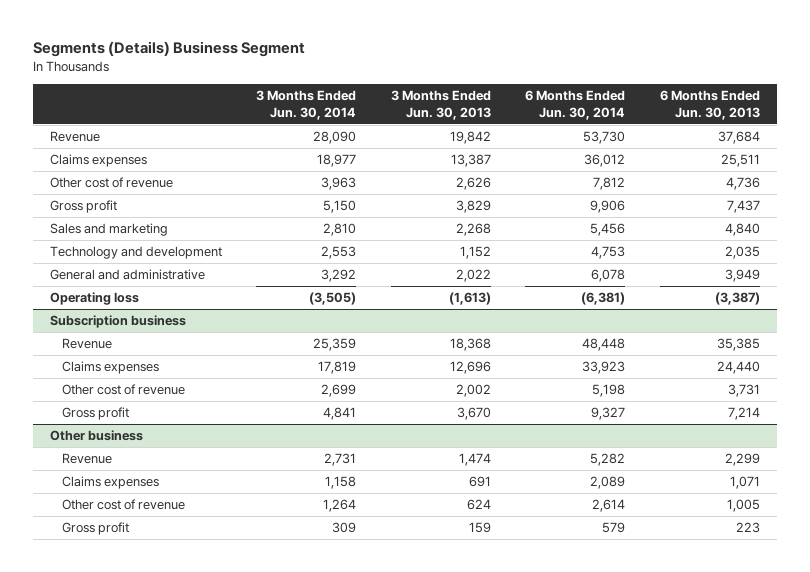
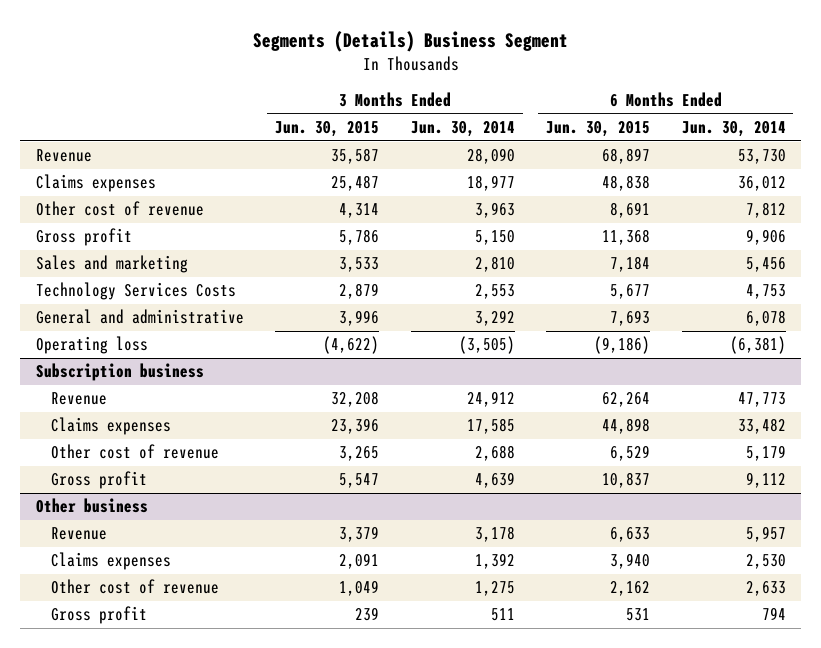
[390,90,491,120] 3 Months Ended Jun. 30, 2013 -> none
[659,90,760,120] 6 Months Ended Jun. 30, 2013 -> none
none -> [275,121,380,138] Jun. 30, 2015
none -> [546,121,651,138] Jun. 30, 2015
[50,246,223,260] Technology and development -> [35,282,236,301] Technology Services Costs
[313,338,357,352] 25,359 -> [466,391,515,408] 24,912
[582,338,626,352] 48,448 -> [737,392,786,408] 47,773
[318,361,357,375] 17,819 -> [466,418,515,435] 17,585
[582,361,626,375] 33,923 -> [737,418,786,435] 33,482
[321,384,357,398] 2,699 -> [474,445,515,462] 2,688
[592,384,626,398] 5,198 -> [745,445,786,462] 5,179
[323,407,357,421] 4,841 -> [474,472,515,489] 4,639
[591,407,626,421] 9,327 -> [745,472,786,489] 9,112
[324,453,357,467] 2,731 -> [474,526,515,543] 3,178
[590,453,626,467] 5,282 -> [745,526,786,543] 5,957
[325,476,357,490] 1,158 -> [474,553,515,570] 1,392
[590,476,626,490] 2,089 -> [745,554,786,570] 2,530
[323,499,357,513] 1,264 -> [474,581,515,597] 1,275
[592,499,626,513] 2,614 -> [745,581,786,597] 2,633
[332,522,357,534] 309 -> [490,608,515,622] 511
[602,522,626,534] 579 -> [761,607,786,621] 794

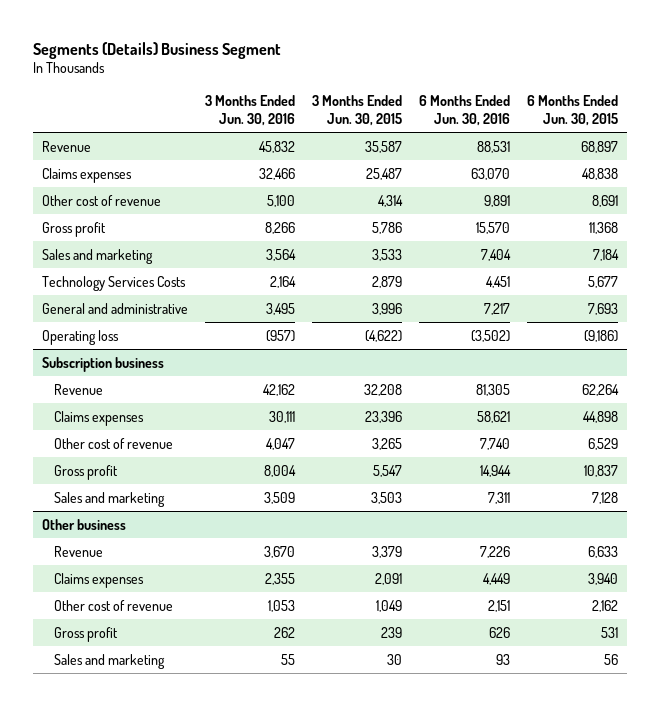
[410,121,515,138] Jun. 30, 2014 -> none
[681,121,786,138] Jun. 30, 2014 -> none
none -> [204,94,295,126] 3 Months Ended Jun. 30, 2016
none -> [419,94,511,126] 6 Months Ended Jun. 30, 2016
none -> [54,491,166,507] Sales and marketing
none -> [54,653,166,669] Sales and marketing

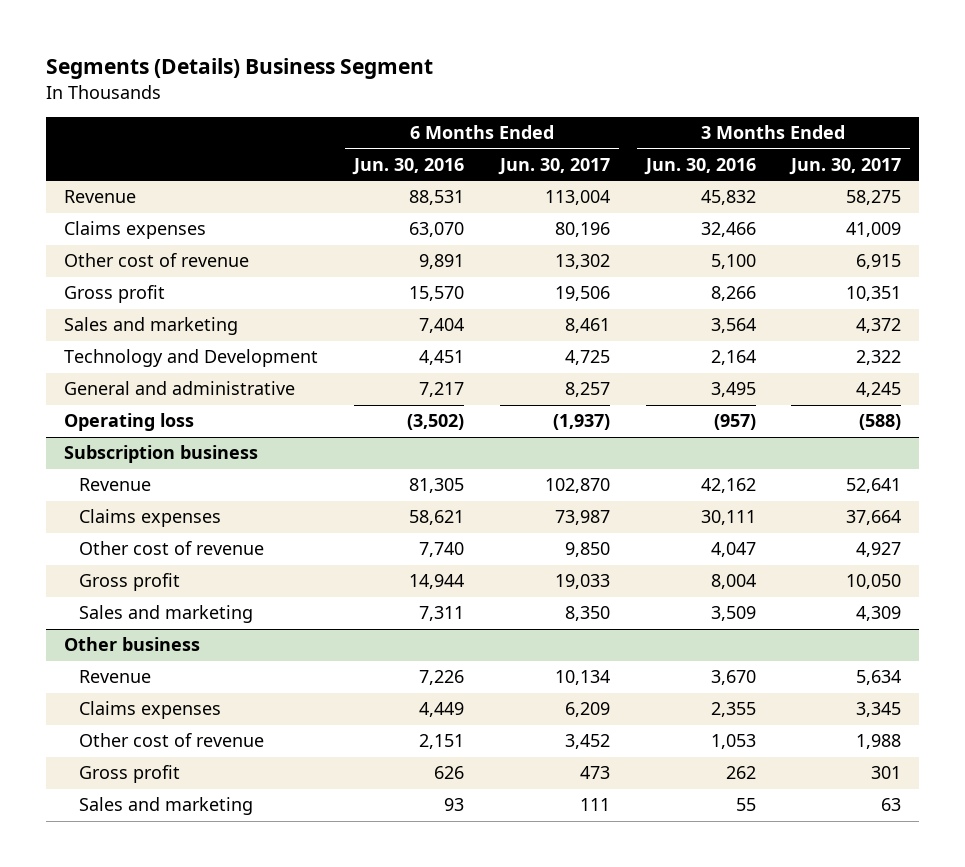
[311,94,402,126] 3 Months Ended Jun. 30, 2015 -> none
[527,94,619,126] 6 Months Ended Jun. 30, 2015 -> none
none -> [497,158,610,176] Jun. 30, 2017
none -> [789,158,902,176] Jun. 30, 2017
[41,275,186,291] Technology Services Costs -> [64,349,319,368] Technology and Development

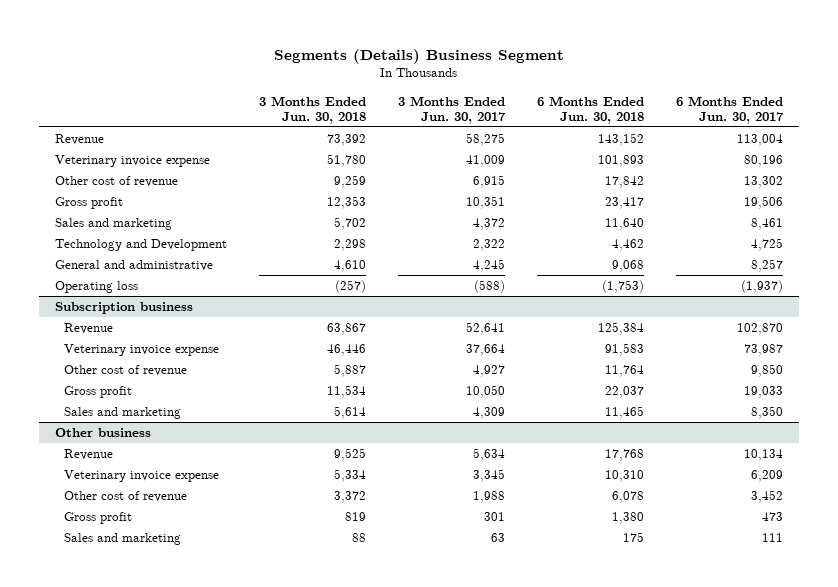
[351,158,464,176] Jun. 30, 2016 -> none
[643,158,756,176] Jun. 30, 2016 -> none
none -> [259,95,367,124] 3 Months Ended Jun. 30, 2018
none -> [537,95,645,124] 6 Months Ended Jun. 30, 2018
[64,221,207,240] Claims expenses -> [55,155,211,168] Veterinary invoice expense
[78,509,221,528] Claims expenses -> [64,344,220,357] Veterinary invoice expense
[78,701,221,720] Claims expenses -> [64,470,220,483] Veterinary invoice expense

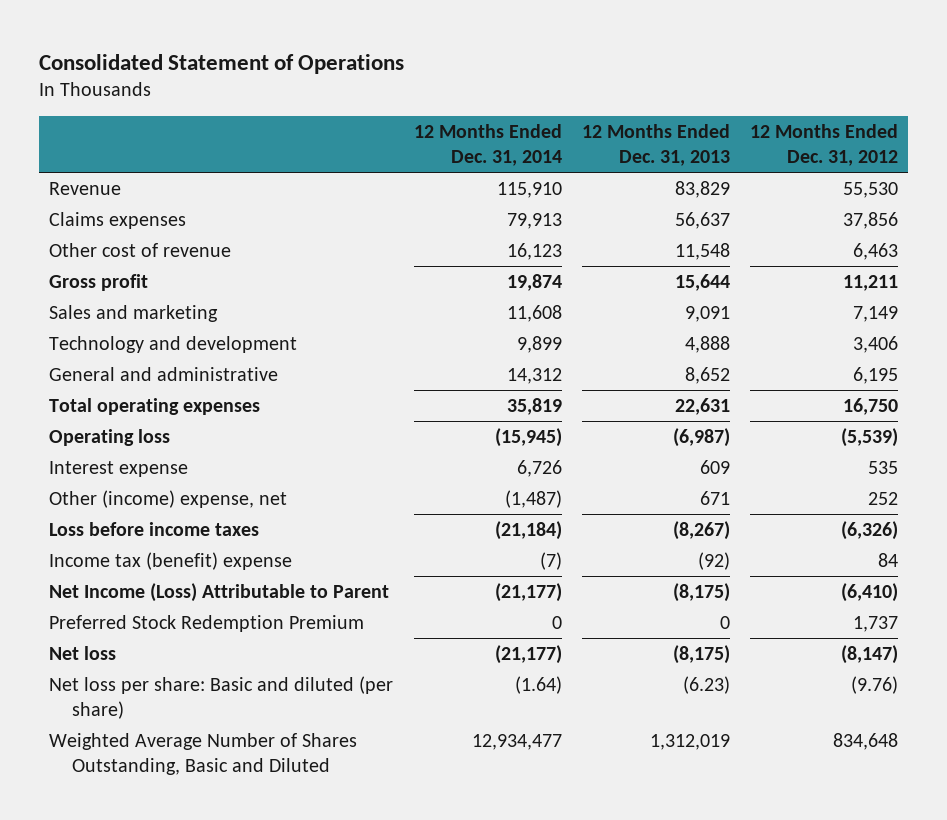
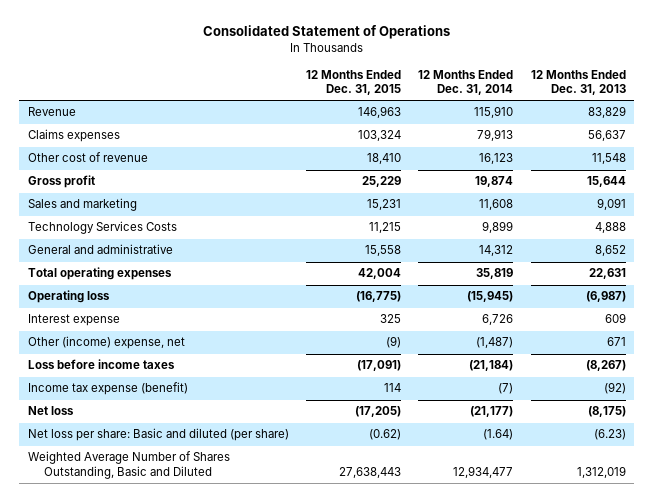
[749,123,898,167] 12 Months Ended Dec. 31, 2012 -> none
none -> [305,69,401,95] 12 Months Ended Dec. 31, 2015
[49,335,298,353] Technology and development -> [27,221,177,235] Technology Services Costs
[49,582,390,602] Net Income (Loss) Attributable to Parent -> none
[49,614,365,632] Preferred Stock Redemption Premium -> none
[49,551,293,570] Income tax (benefit) expense -> [27,382,188,396] Income tax expense (benefit)

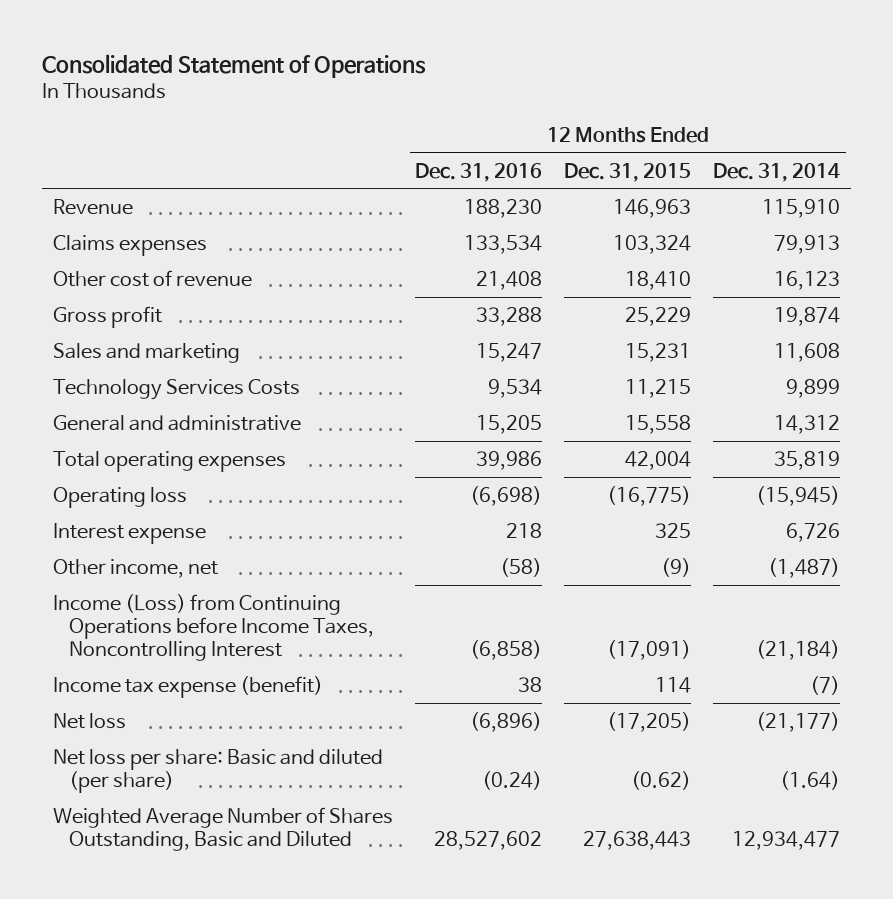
[530,69,626,95] 12 Months Ended Dec. 31, 2013 -> none
none -> [415,162,543,182] Dec. 31, 2016
[27,336,185,350] Other (income) expense, net -> [53,558,219,578] Other income, net
[27,359,175,370] Loss before income taxes -> [53,593,375,662] Income (Loss) from Continuing Operations before Income Taxes, Noncontrolling Interest

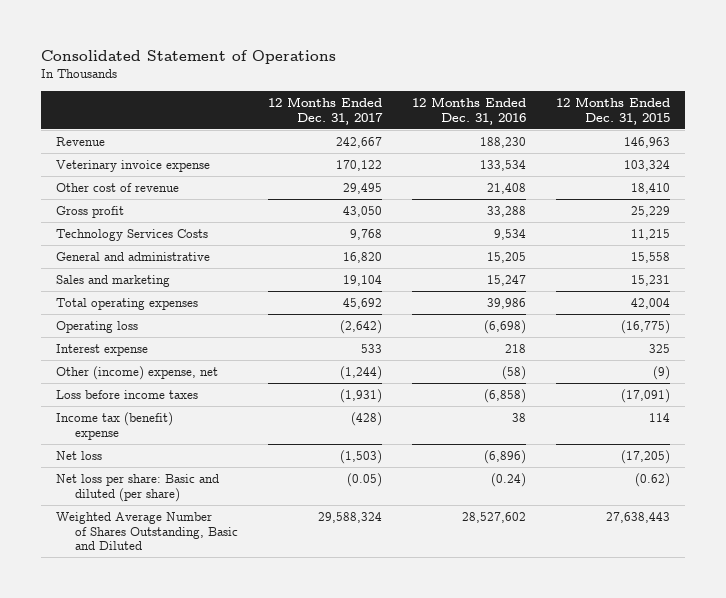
[713,162,841,182] Dec. 31, 2014 -> none
none -> [267,97,383,125] 12 Months Ended Dec. 31, 2017
[53,234,208,256] Claims expenses -> [56,159,211,172] Veterinary invoice expense
[53,342,241,363] Sales and marketing -> [56,274,171,287] Sales and marketing
[53,558,219,578] Other income, net -> [56,365,219,380] Other (income) expense, net
[53,593,375,662] Income (Loss) from Continuing Operations before Income Taxes, Noncontrolling Interest -> [56,389,199,399] Loss before income taxes
[53,675,324,698] Income tax expense (benefit) -> [56,411,174,440] Income tax (benefit) expense

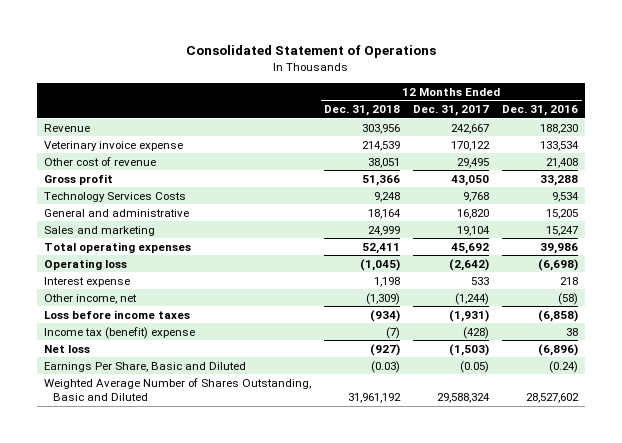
[555,97,670,125] 12 Months Ended Dec. 31, 2015 -> none
none -> [324,105,401,117] Dec. 31, 2018
[56,365,219,380] Other (income) expense, net -> [44,293,138,304] Other income, net
[56,473,220,502] Net loss per share: Basic and diluted (per share) -> [44,361,247,372] Earnings Per Share, Basic and Diluted

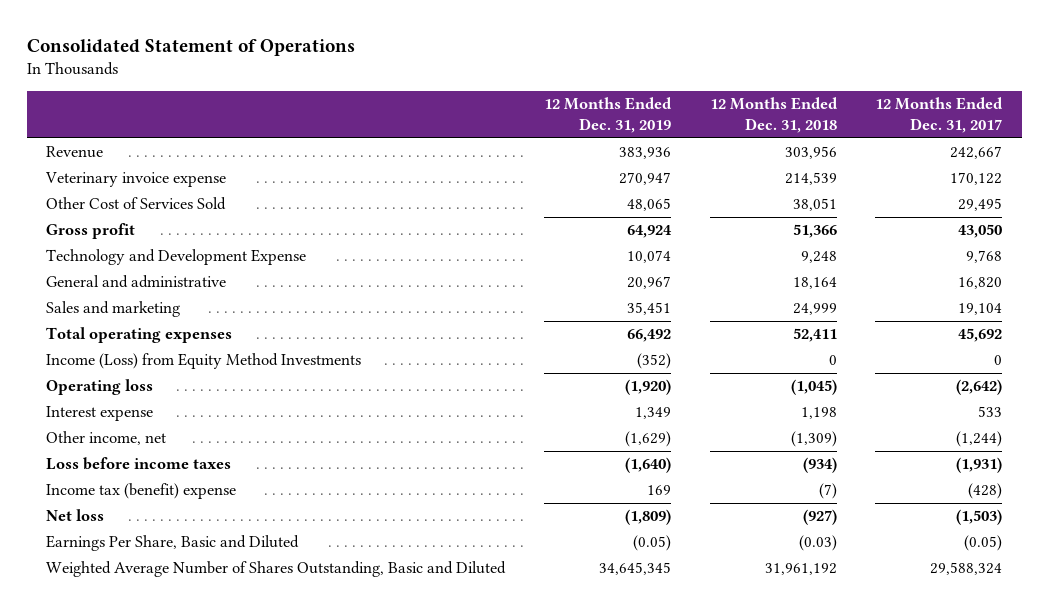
[502,105,579,117] Dec. 31, 2016 -> none
none -> [543,97,672,134] 12 Months Ended Dec. 31, 2019
[44,156,157,166] Other cost of revenue -> [46,197,227,211] Other Cost of Services Sold
[44,191,187,202] Technology Services Costs -> [46,249,307,266] Technology and Development Expense
none -> [46,353,362,370] Income (Loss) from Equity Method Investments

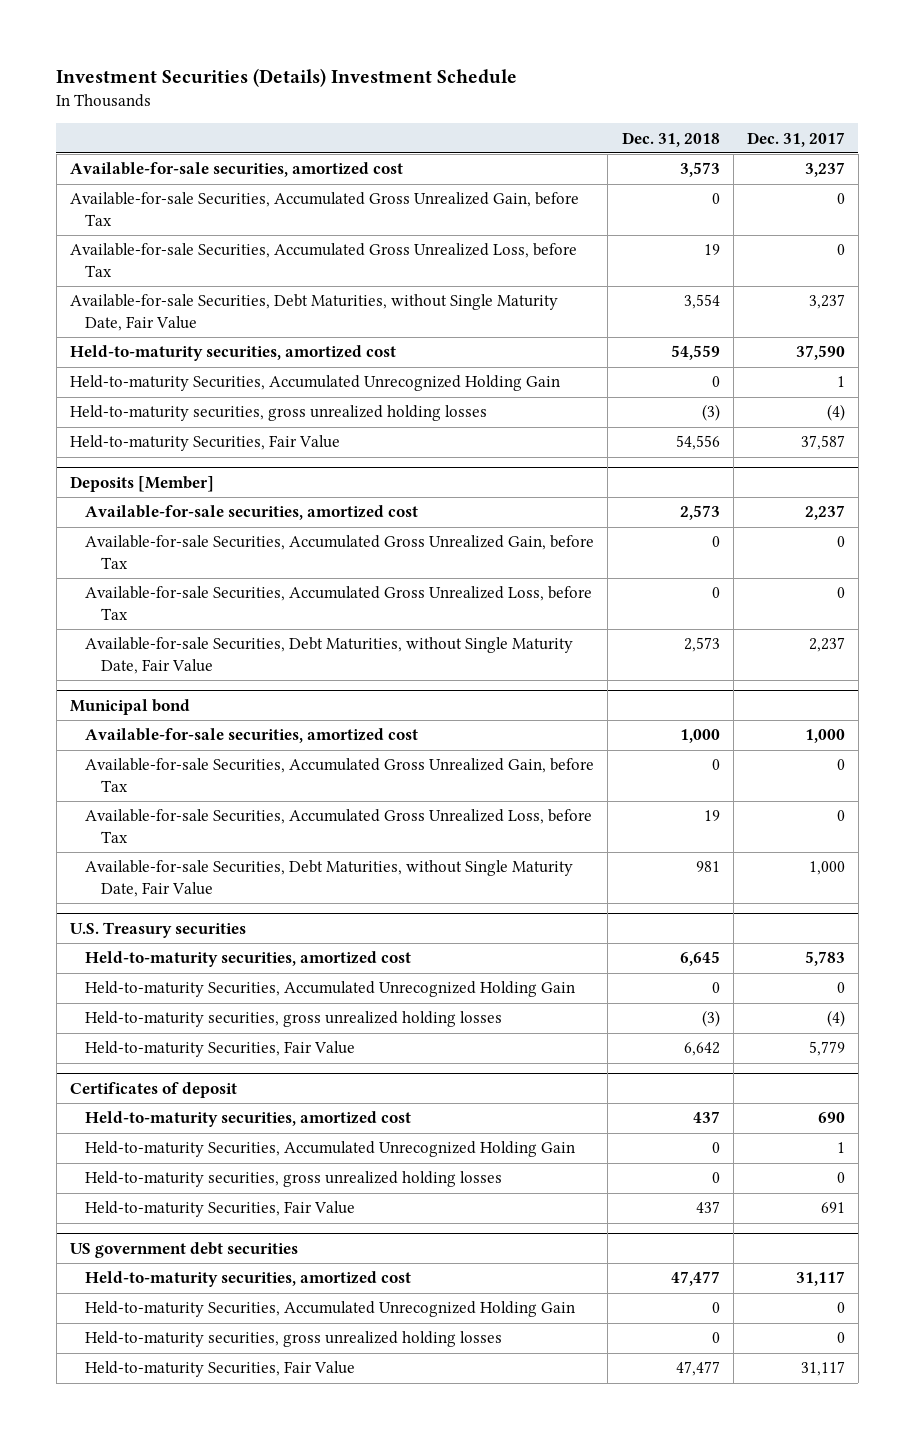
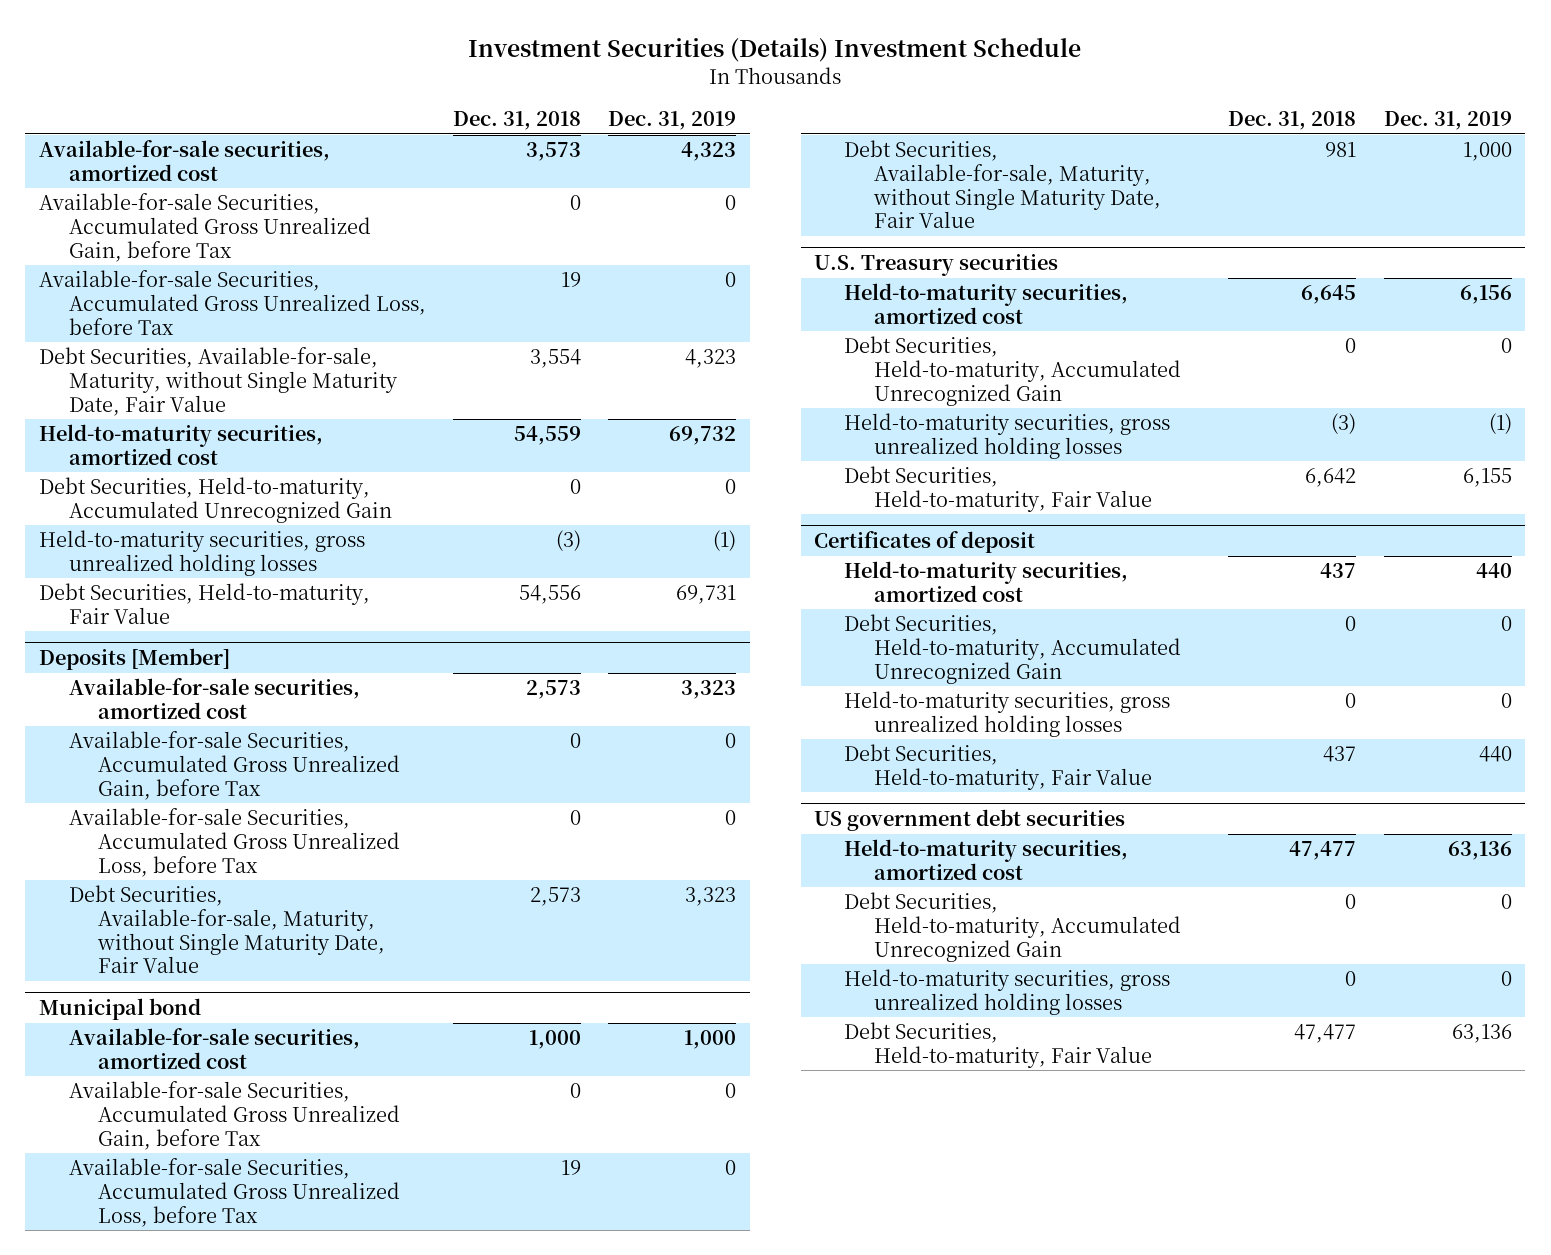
[746,131,845,147] Dec. 31, 2017 -> none
none -> [608,111,737,131] Dec. 31, 2019
[69,294,558,331] Available-for-sale Securities, Debt Maturities, without Single Maturity Date, Fair Value -> [39,347,398,416] Debt Securities, Available-for-sale, Maturity, without Single Maturity Date, Fair Value
[69,375,560,392] Held-to-maturity Securities, Accumulated Unrecognized Holding Gain -> [39,477,392,523] Debt Securities, Held-to-maturity, Accumulated Unrecognized Gain
[69,435,340,452] Held-to-maturity Securities, Fair Value -> [39,583,371,624] Debt Securities, Held-to-maturity, Fair Value
[85,637,574,674] Available-for-sale Securities, Debt Maturities, without Single Maturity Date, Fair Value -> [68,885,386,974] Debt Securities, Available-for-sale, Maturity, without Single Maturity Date, Fair Value
[85,860,574,897] Available-for-sale Securities, Debt Maturities, without Single Maturity Date, Fair Value -> [843,140,1161,229] Debt Securities, Available-for-sale, Maturity, without Single Maturity Date, Fair Value
[85,981,576,998] Held-to-maturity Securities, Accumulated Unrecognized Holding Gain -> [843,336,1181,406] Debt Securities, Held-to-maturity, Accumulated Unrecognized Gain
[85,1041,356,1058] Held-to-maturity Securities, Fair Value -> [843,466,1152,512] Debt Securities, Held-to-maturity, Fair Value
[85,1141,576,1158] Held-to-maturity Securities, Accumulated Unrecognized Holding Gain -> [843,614,1181,684] Debt Securities, Held-to-maturity, Accumulated Unrecognized Gain
[85,1201,356,1218] Held-to-maturity Securities, Fair Value -> [843,744,1152,790] Debt Securities, Held-to-maturity, Fair Value
[85,1301,576,1318] Held-to-maturity Securities, Accumulated Unrecognized Holding Gain -> [843,892,1181,962] Debt Securities, Held-to-maturity, Accumulated Unrecognized Gain
[85,1361,356,1378] Held-to-maturity Securities, Fair Value -> [843,1022,1152,1068] Debt Securities, Held-to-maturity, Fair Value

